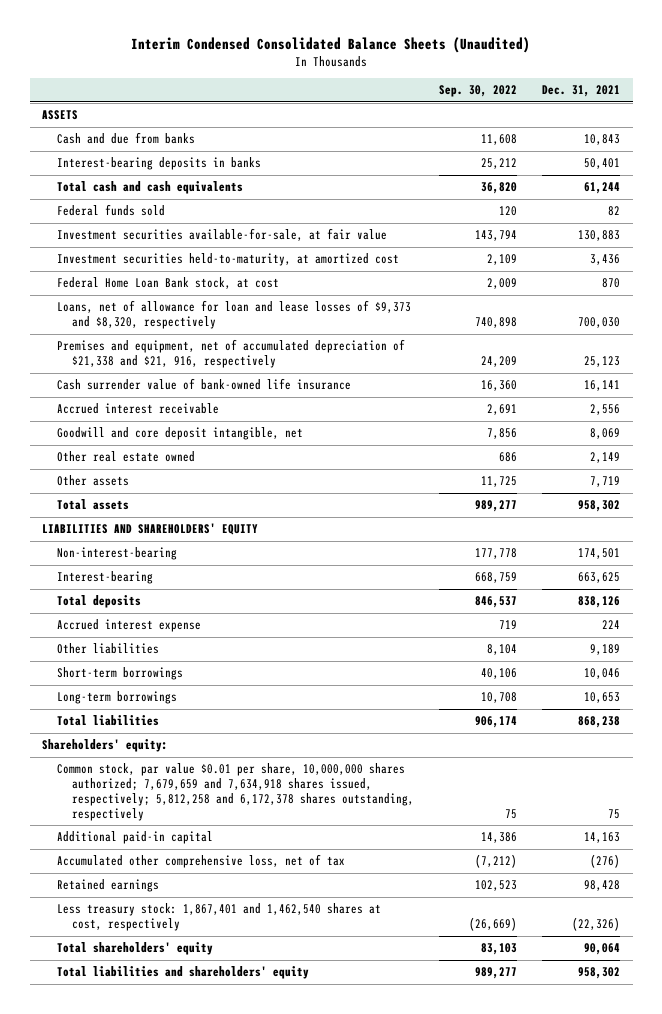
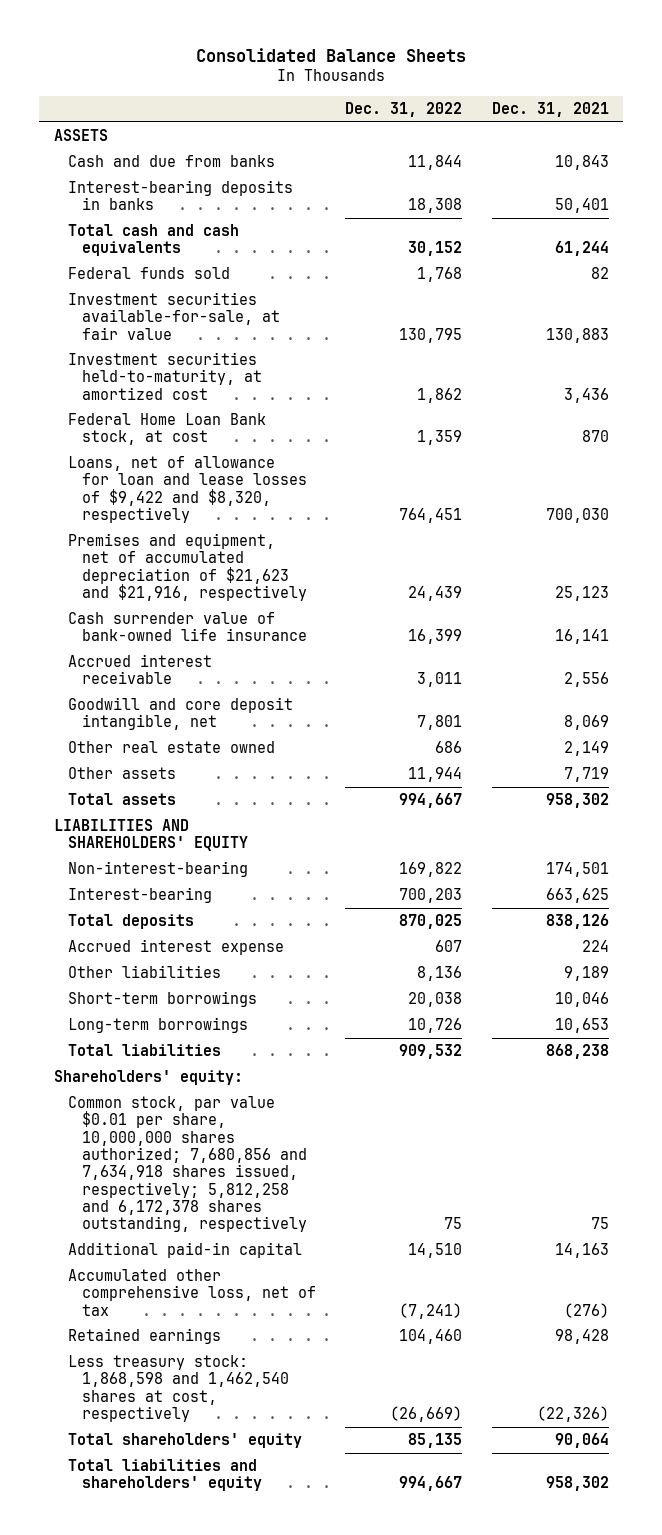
[131,36,531,53] Interim Condensed Consolidated Balance Sheets (Unaudited) -> [196,47,467,62] Consolidated Balance Sheets
[439,85,518,98] Sep. 30, 2022 -> none
none -> [345,102,463,118] Dec. 31, 2022
[57,300,412,330] Loans, net of allowance for loan and lease losses of $9,373 and $8,320, respectively -> [68,456,308,524] Loans, net of allowance for loan and lease losses of $9,422 and $8,320, respectively
[57,339,406,369] Premises and equipment, net of accumulated depreciation of $21,338 and $21, 916, respectively -> [68,533,308,602] Premises and equipment, net of accumulated depreciation of $21,623 and $21,916, respectively
[57,763,415,822] Common stock, par value $0.01 per share, 10,000,000 shares authorized; 7,679,659 and 7,634,918 shares issued, respectively; 5,812,258 and 6,172,378 shares outstanding, respectively -> [68,1096,308,1233] Common stock, par value $0.01 per share, 10,000,000 shares authorized; 7,680,856 and 7,634,918 shares issued, respectively; 5,812,258 and 6,172,378 shares outstanding, respectively
[57,903,382,932] Less treasury stock: 1,867,401 and 1,462,540 shares at cost, respectively -> [68,1355,290,1423] Less treasury stock: 1,868,598 and 1,462,540 shares at cost, respectively

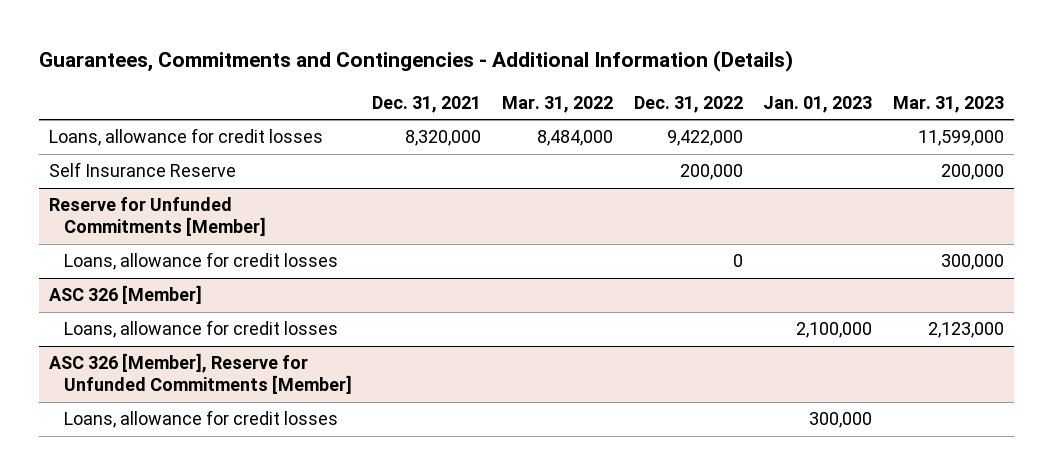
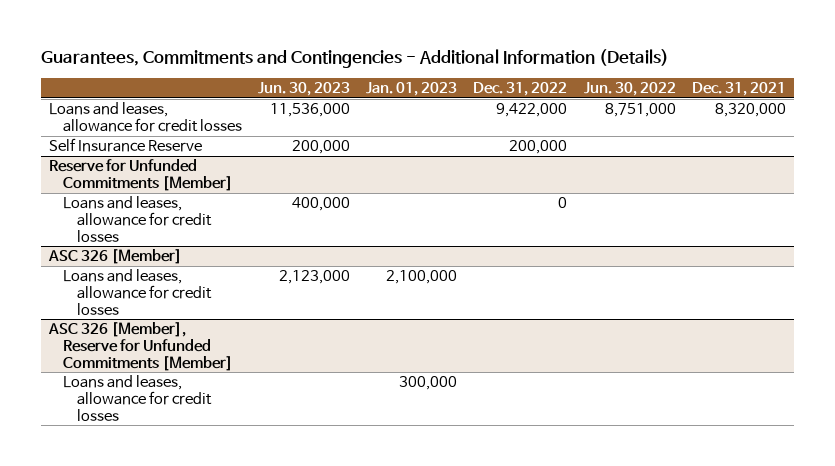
[502,95,614,113] Mar. 31, 2022 -> none
[893,95,1005,113] Mar. 31, 2023 -> none
none -> [258,81,351,96] Jun. 30, 2023
none -> [583,81,676,96] Jun. 30, 2022
[49,128,324,147] Loans, allowance for credit losses -> [48,102,242,132] Loans and leases, allowance for credit losses
[63,252,338,271] Loans, allowance for credit losses -> [62,196,212,242] Loans and leases, allowance for credit losses
[63,320,338,339] Loans, allowance for credit losses -> [62,269,212,315] Loans and leases, allowance for credit losses
[63,410,338,429] Loans, allowance for credit losses -> [62,375,212,421] Loans and leases, allowance for credit losses

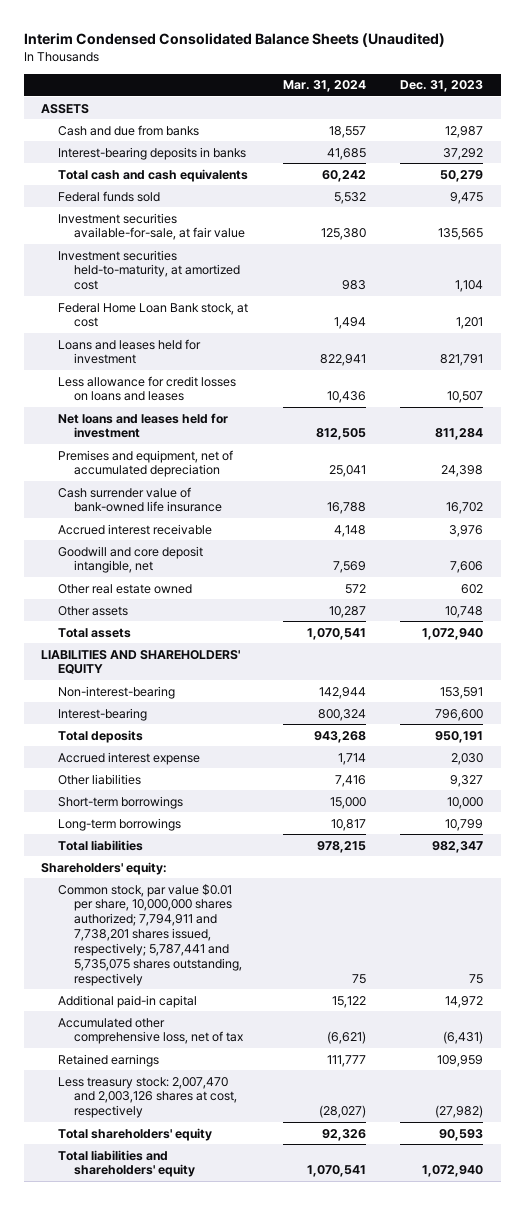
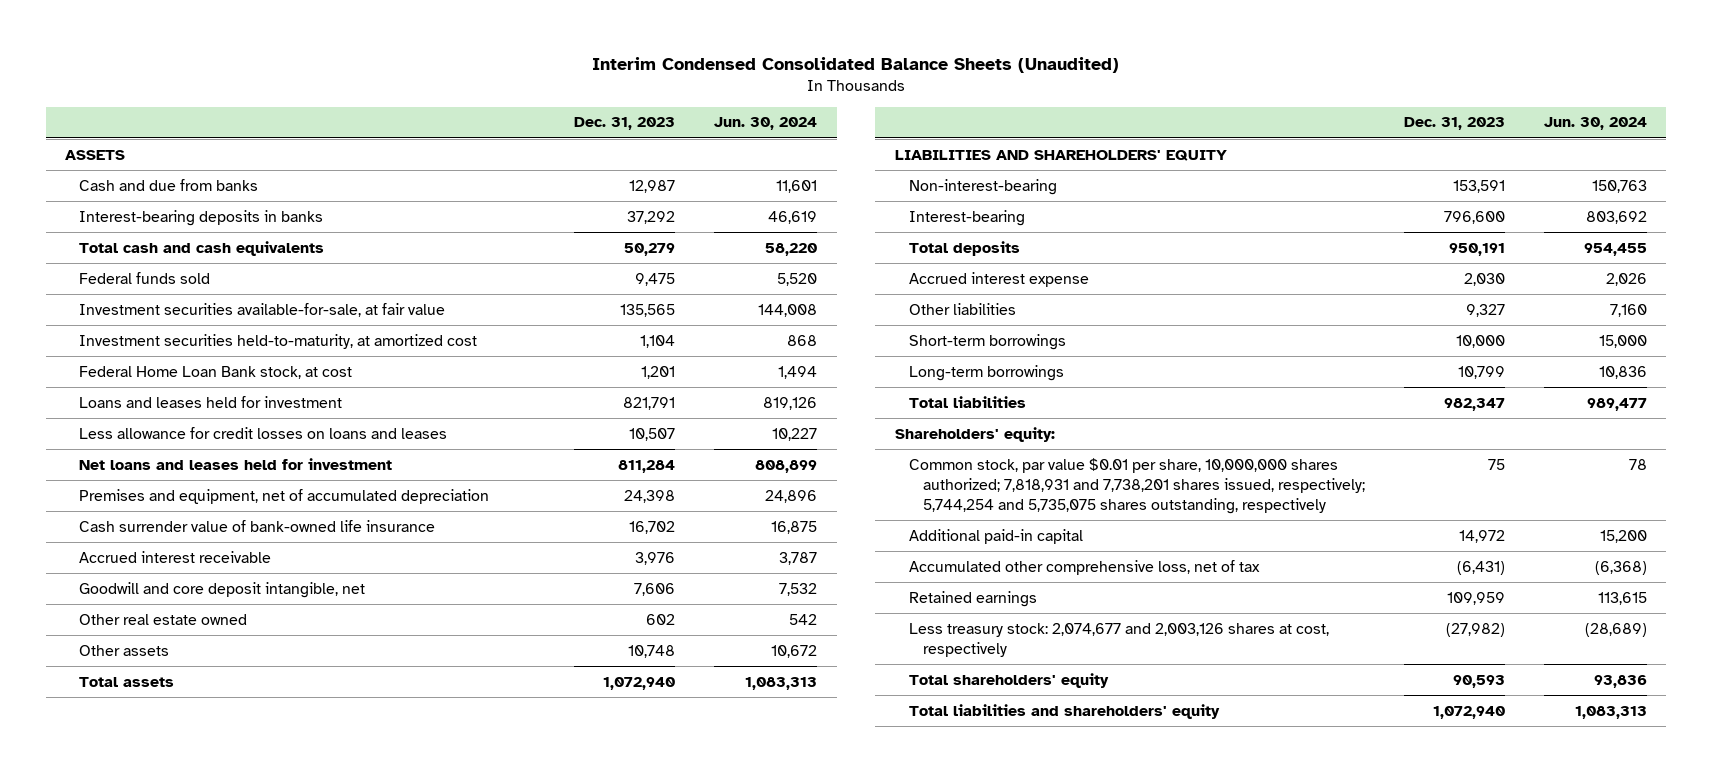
[282,80,366,93] Mar. 31, 2024 -> none
none -> [714,117,818,131] Jun. 30, 2024
[57,883,243,986] Common stock, par value $0.01 per share, 10,000,000 shares authorized; 7,794,911 and 7,738,201 shares issued, respectively; 5,787,441 and 5,735,075 shares outstanding, respectively -> [908,457,1365,514] Common stock, par value $0.01 per share, 10,000,000 shares authorized; 7,818,931 and 7,738,201 shares issued, respectively; 5,744,254 and 5,735,075 shares outstanding, respectively
[57,1076,238,1119] Less treasury stock: 2,007,470 and 2,003,126 shares at cost, respectively -> [908,622,1329,657] Less treasury stock: 2,074,677 and 2,003,126 shares at cost, respectively

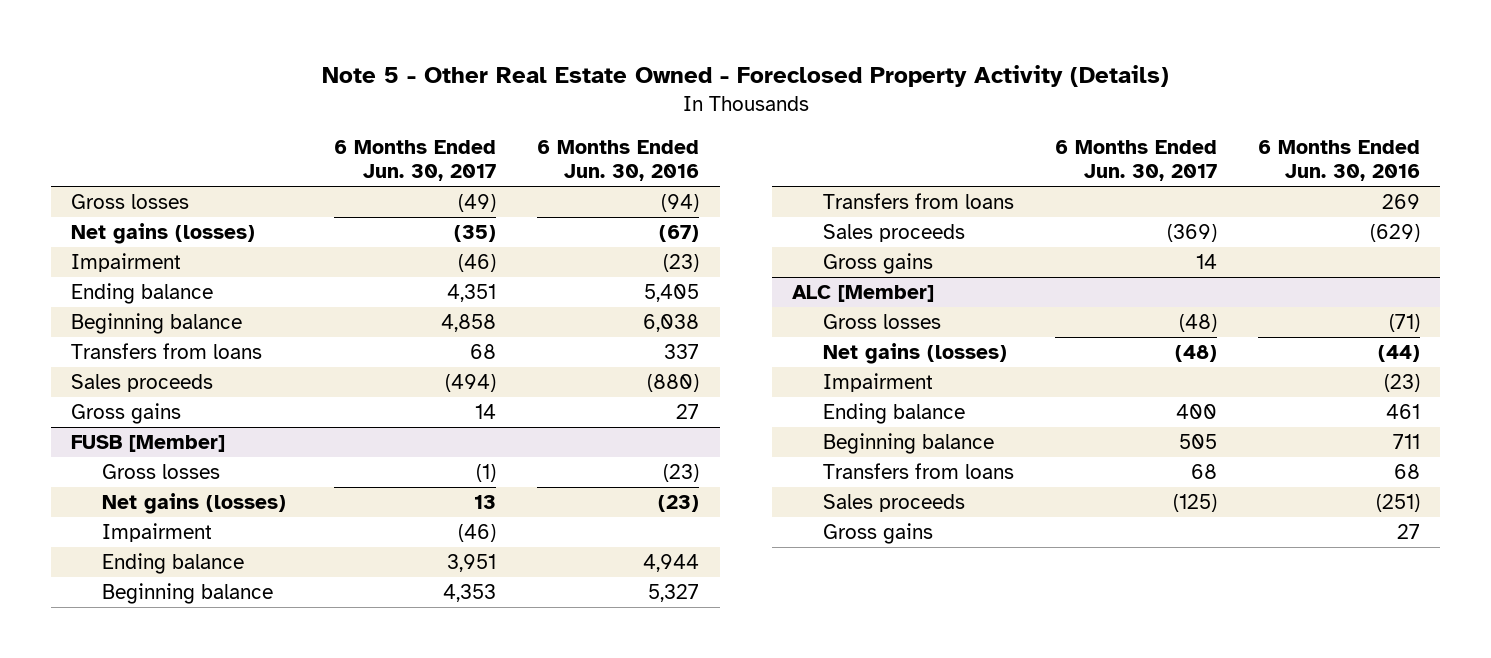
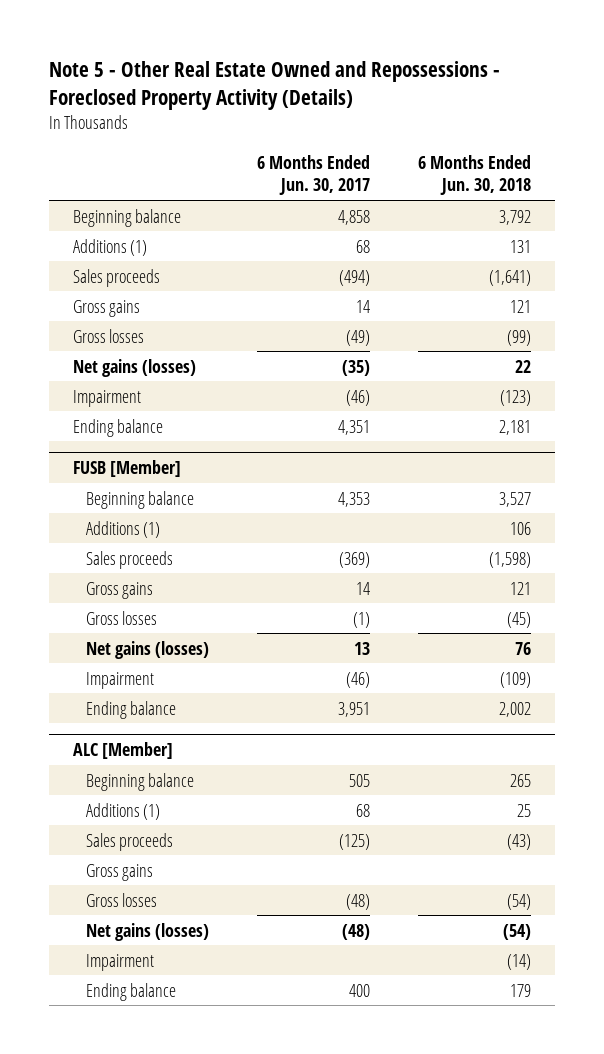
[321,65,1169,88] Note 5 - Other Real Estate Owned - Foreclosed Property Activity (Details) -> [49,61,501,111] Note 5 - Other Real Estate Owned and Repossessions - Foreclosed Property Activity (Details)
[537,140,700,182] 6 Months Ended Jun. 30, 2016 -> none
none -> [417,154,531,196] 6 Months Ended Jun. 30, 2018
[71,313,243,335] Beginning balance -> [73,208,182,227] Beginning balance
none -> [73,238,148,256] Additions (1)
[71,374,214,393] Sales proceeds -> [73,268,161,287] Sales proceeds
[71,403,182,425] Gross gains -> [73,299,141,317] Gross gains
[71,343,263,360] Transfers from loans -> none
[102,583,274,605] Beginning balance -> [86,490,195,509] Beginning balance
none -> [86,520,161,538] Additions (1)
[822,224,965,243] Sales proceeds -> [86,550,174,569] Sales proceeds
[822,253,933,275] Gross gains -> [86,581,154,599] Gross gains
[822,193,1014,210] Transfers from loans -> none
[822,433,994,455] Beginning balance -> [86,772,195,791] Beginning balance
none -> [86,802,161,820] Additions (1)
[822,494,965,513] Sales proceeds -> [86,832,174,851] Sales proceeds
[822,523,933,545] Gross gains -> [86,863,154,881] Gross gains
[822,463,1014,480] Transfers from loans -> none

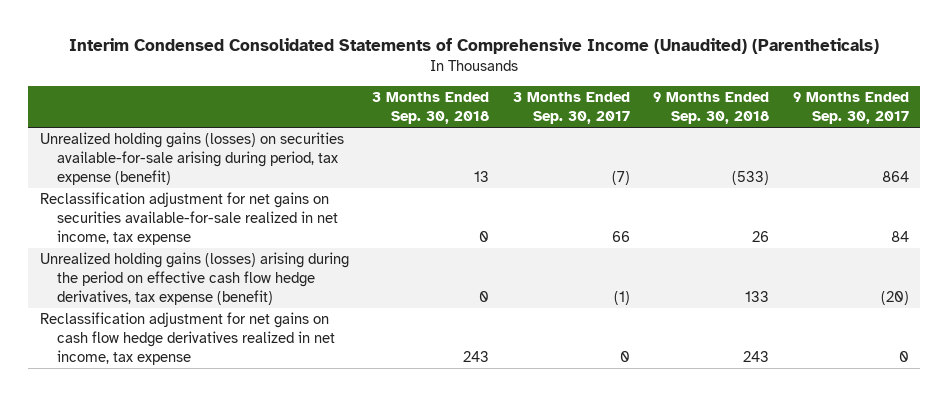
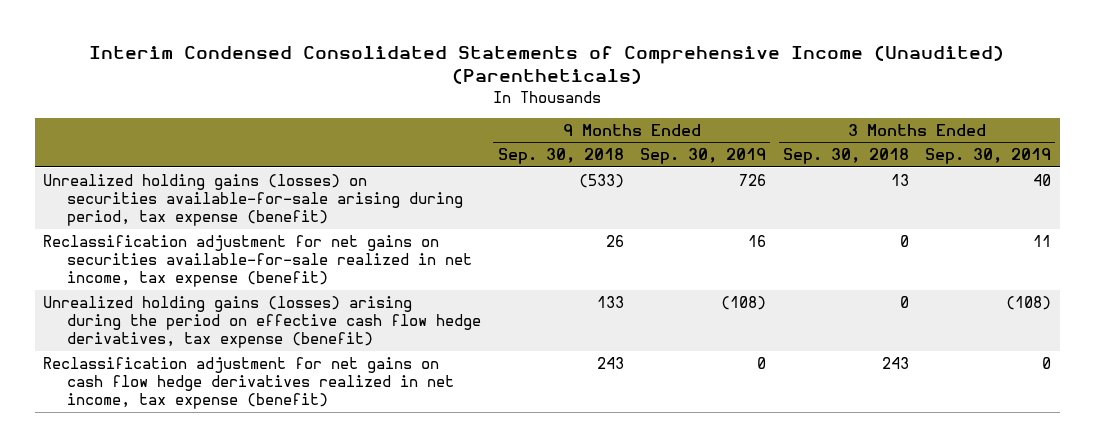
[512,92,630,125] 3 Months Ended Sep. 30, 2017 -> none
[792,92,909,125] 9 Months Ended Sep. 30, 2017 -> none
none -> [640,148,767,165] Sep. 30, 2019
none -> [925,148,1052,165] Sep. 30, 2019
[40,192,338,246] Reclassification adjustment for net gains on securities available-for-sale realized in net income, tax expense -> [43,234,472,288] Reclassification adjustment for net gains on securities available-for-sale realized in net income, tax expense (benefit)
[40,312,335,366] Reclassification adjustment for net gains on cash flow hedge derivatives realized in net income, tax expense -> [43,356,454,410] Reclassification adjustment for net gains on cash flow hedge derivatives realized in net income, tax expense (benefit)

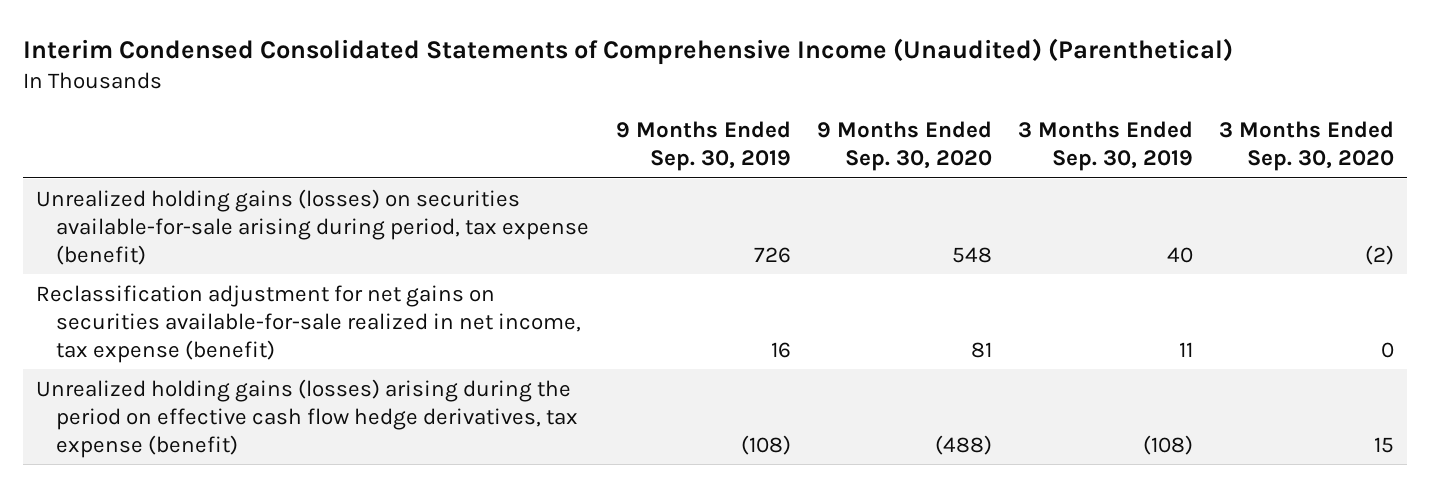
[89,44,1005,85] Interim Condensed Consolidated Statements of Comprehensive Income (Unaudited) (Parentheticals) -> [23,37,1234,65] Interim Condensed Consolidated Statements of Comprehensive Income (Unaudited) (Parenthetical)
[497,148,624,165] Sep. 30, 2018 -> none
[782,148,909,165] Sep. 30, 2018 -> none
none -> [816,121,992,172] 9 Months Ended Sep. 30, 2020
none -> [1218,121,1394,172] 3 Months Ended Sep. 30, 2020
[43,356,454,410] Reclassification adjustment for net gains on cash flow hedge derivatives realized in net income, tax expense (benefit) -> none

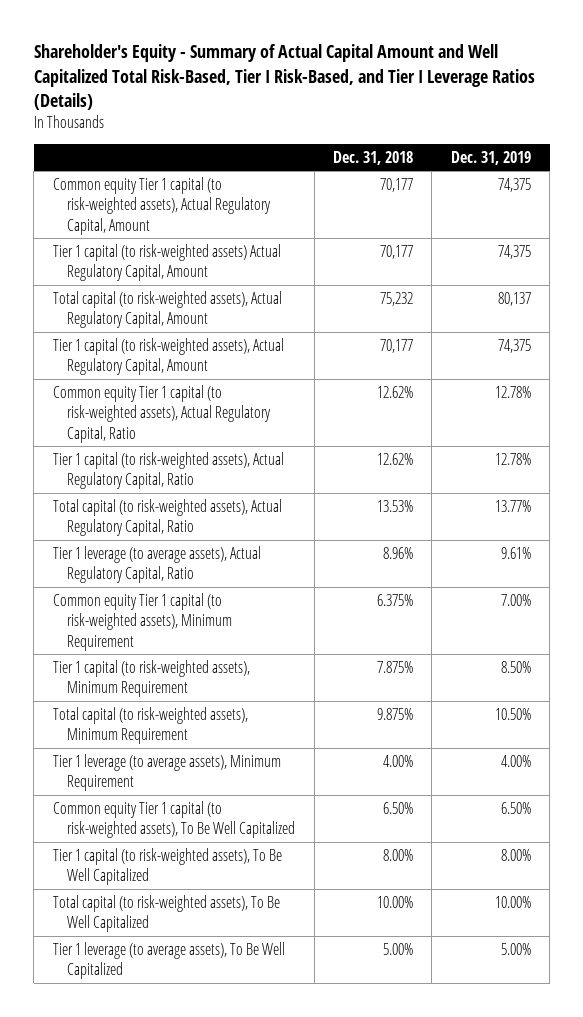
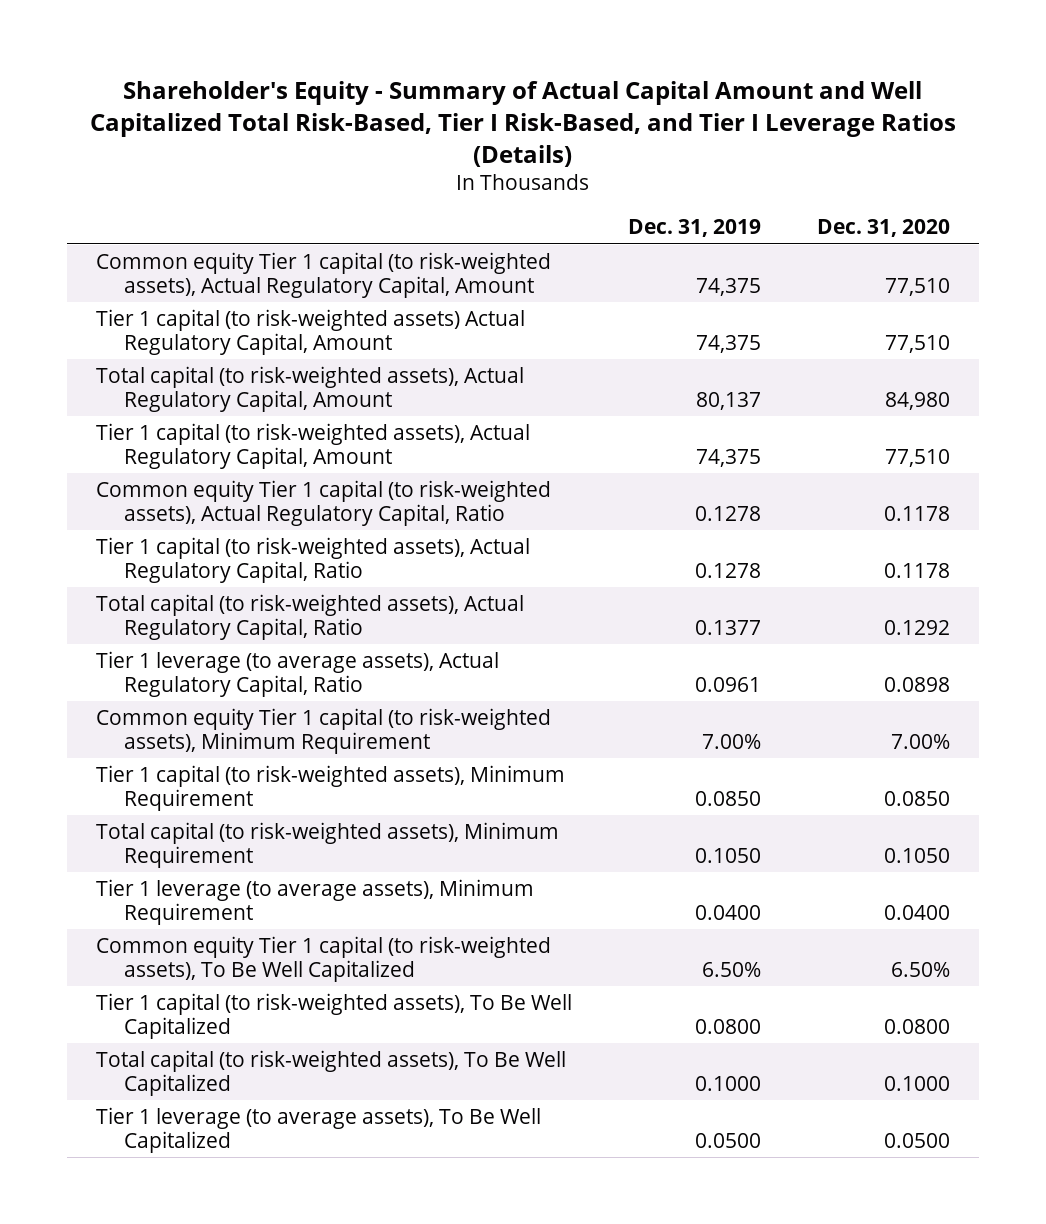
[333,150,414,165] Dec. 31, 2018 -> none
none -> [817,219,951,238] Dec. 31, 2020
[494,385,531,398] 12.78% -> [695,505,762,521] 0.1278
[494,452,531,465] 12.78% -> [695,562,762,578] 0.1278
[494,499,531,512] 13.77% -> [695,619,762,635] 0.1377
[500,546,531,559] 9.61% -> [695,676,762,692] 0.0961
[500,660,531,673] 8.50% -> [695,790,762,806] 0.0850
[494,707,531,720] 10.50% -> [695,847,762,863] 0.1050
[500,754,531,767] 4.00% -> [695,904,762,920] 0.0400
[500,848,531,861] 8.00% -> [695,1018,762,1034] 0.0800
[494,895,531,908] 10.00% -> [695,1075,762,1091] 0.1000
[500,942,531,955] 5.00% -> [695,1132,762,1148] 0.0500

